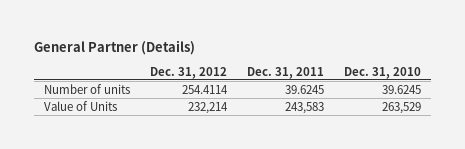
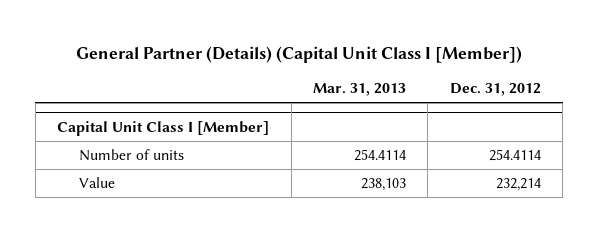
[33,39,195,55] General Partner (Details) -> [76,46,523,64] General Partner (Details) (Capital Unit Class I [Member])
[246,66,324,79] Dec. 31, 2011 -> none
[343,66,421,79] Dec. 31, 2010 -> none
none -> [313,83,407,97] Mar. 31, 2013
none -> [57,120,270,136] Capital Unit Class I [Member]
[43,100,117,111] Value of Units -> [78,176,115,188] Value

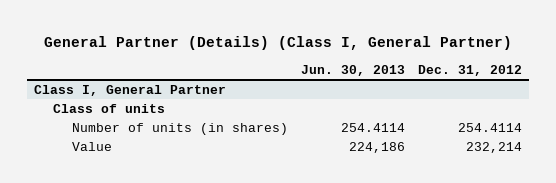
[76,46,523,64] General Partner (Details) (Capital Unit Class I [Member]) -> [43,36,512,51] General Partner (Details) (Class I, General Partner)
[313,83,407,97] Mar. 31, 2013 -> none
none -> [300,64,405,76] Jun. 30, 2013
[57,120,270,136] Capital Unit Class I [Member] -> none
none -> [33,84,226,96] Class I, General Partner
none -> [52,103,165,113] Class of units
[78,148,184,161] Number of units -> [71,122,288,135] Number of units (in shares)

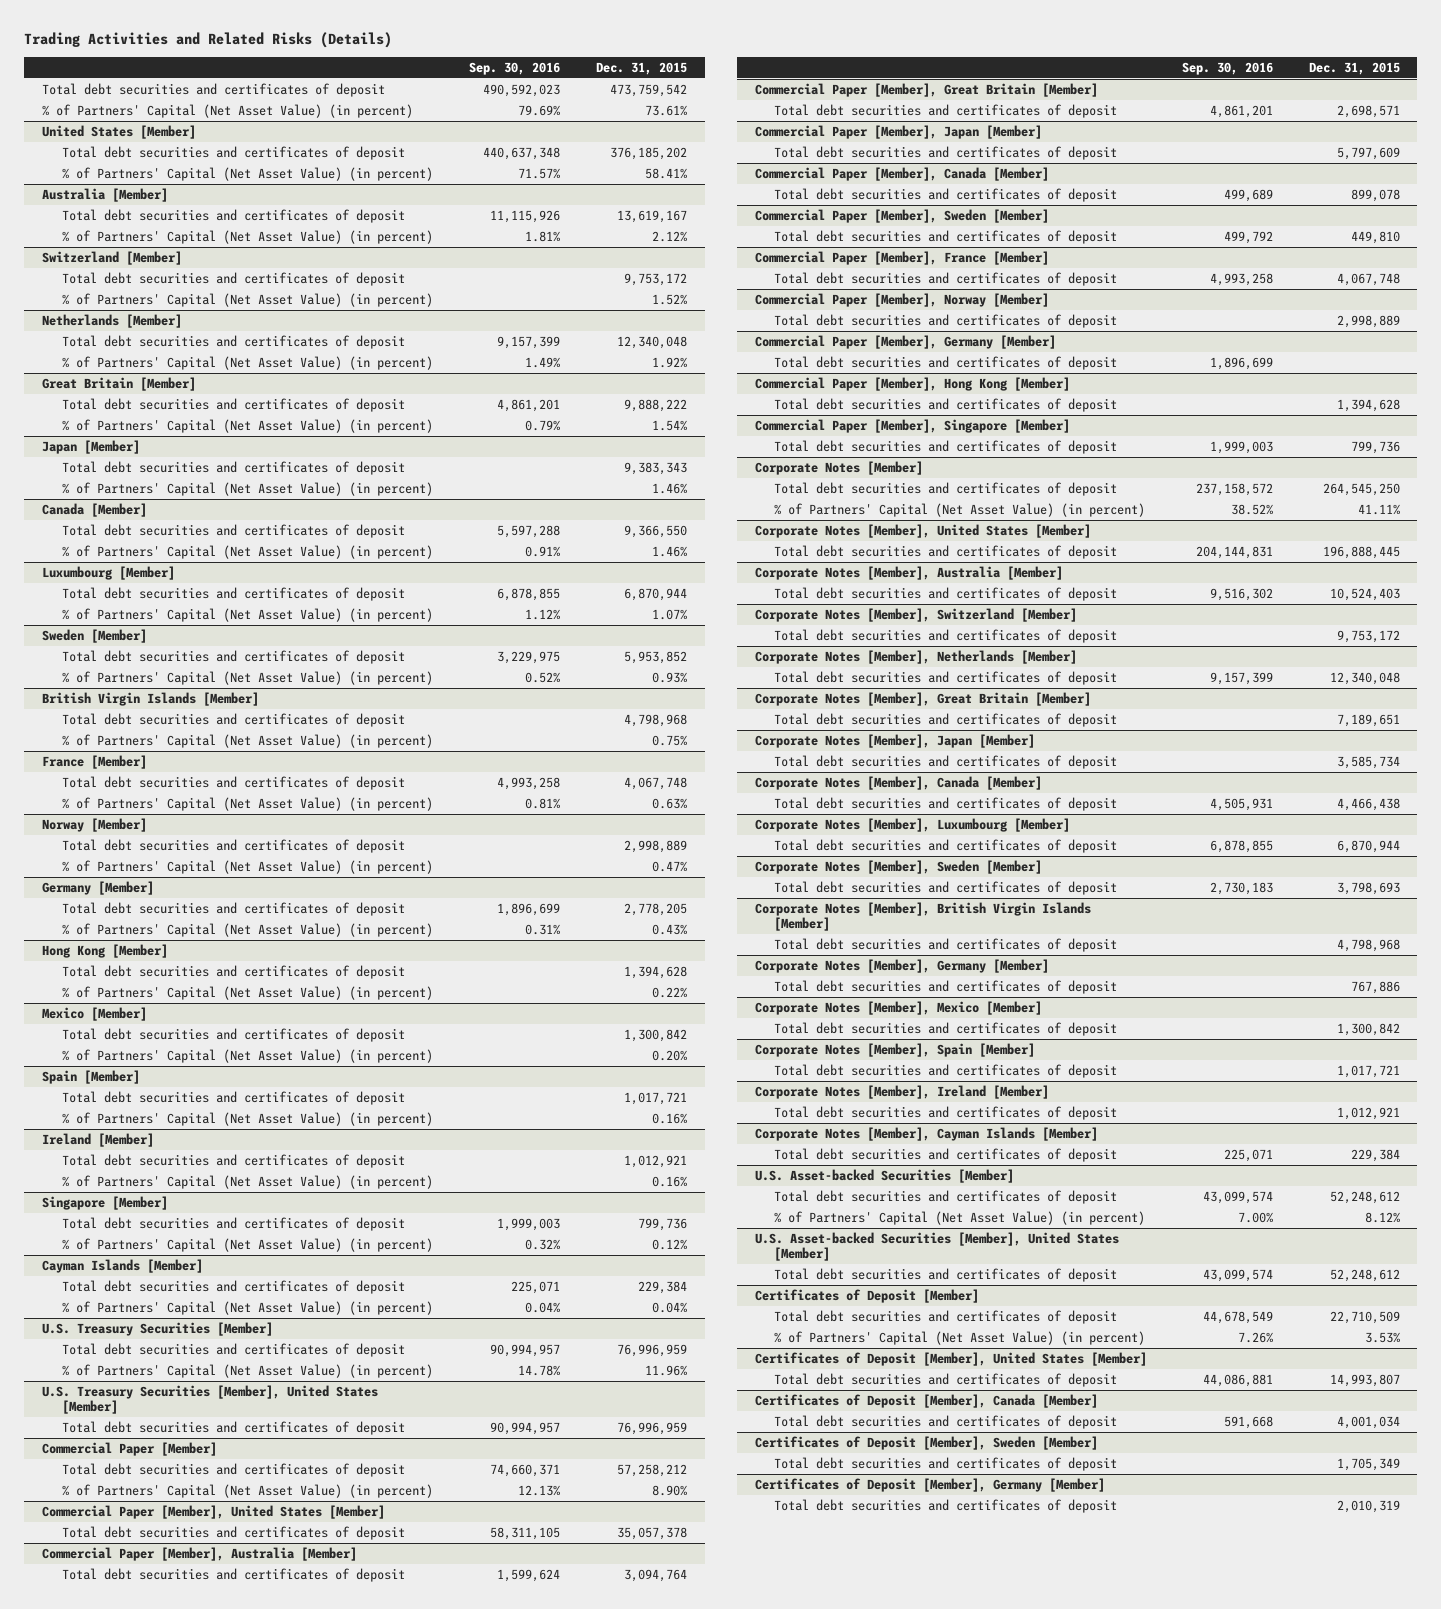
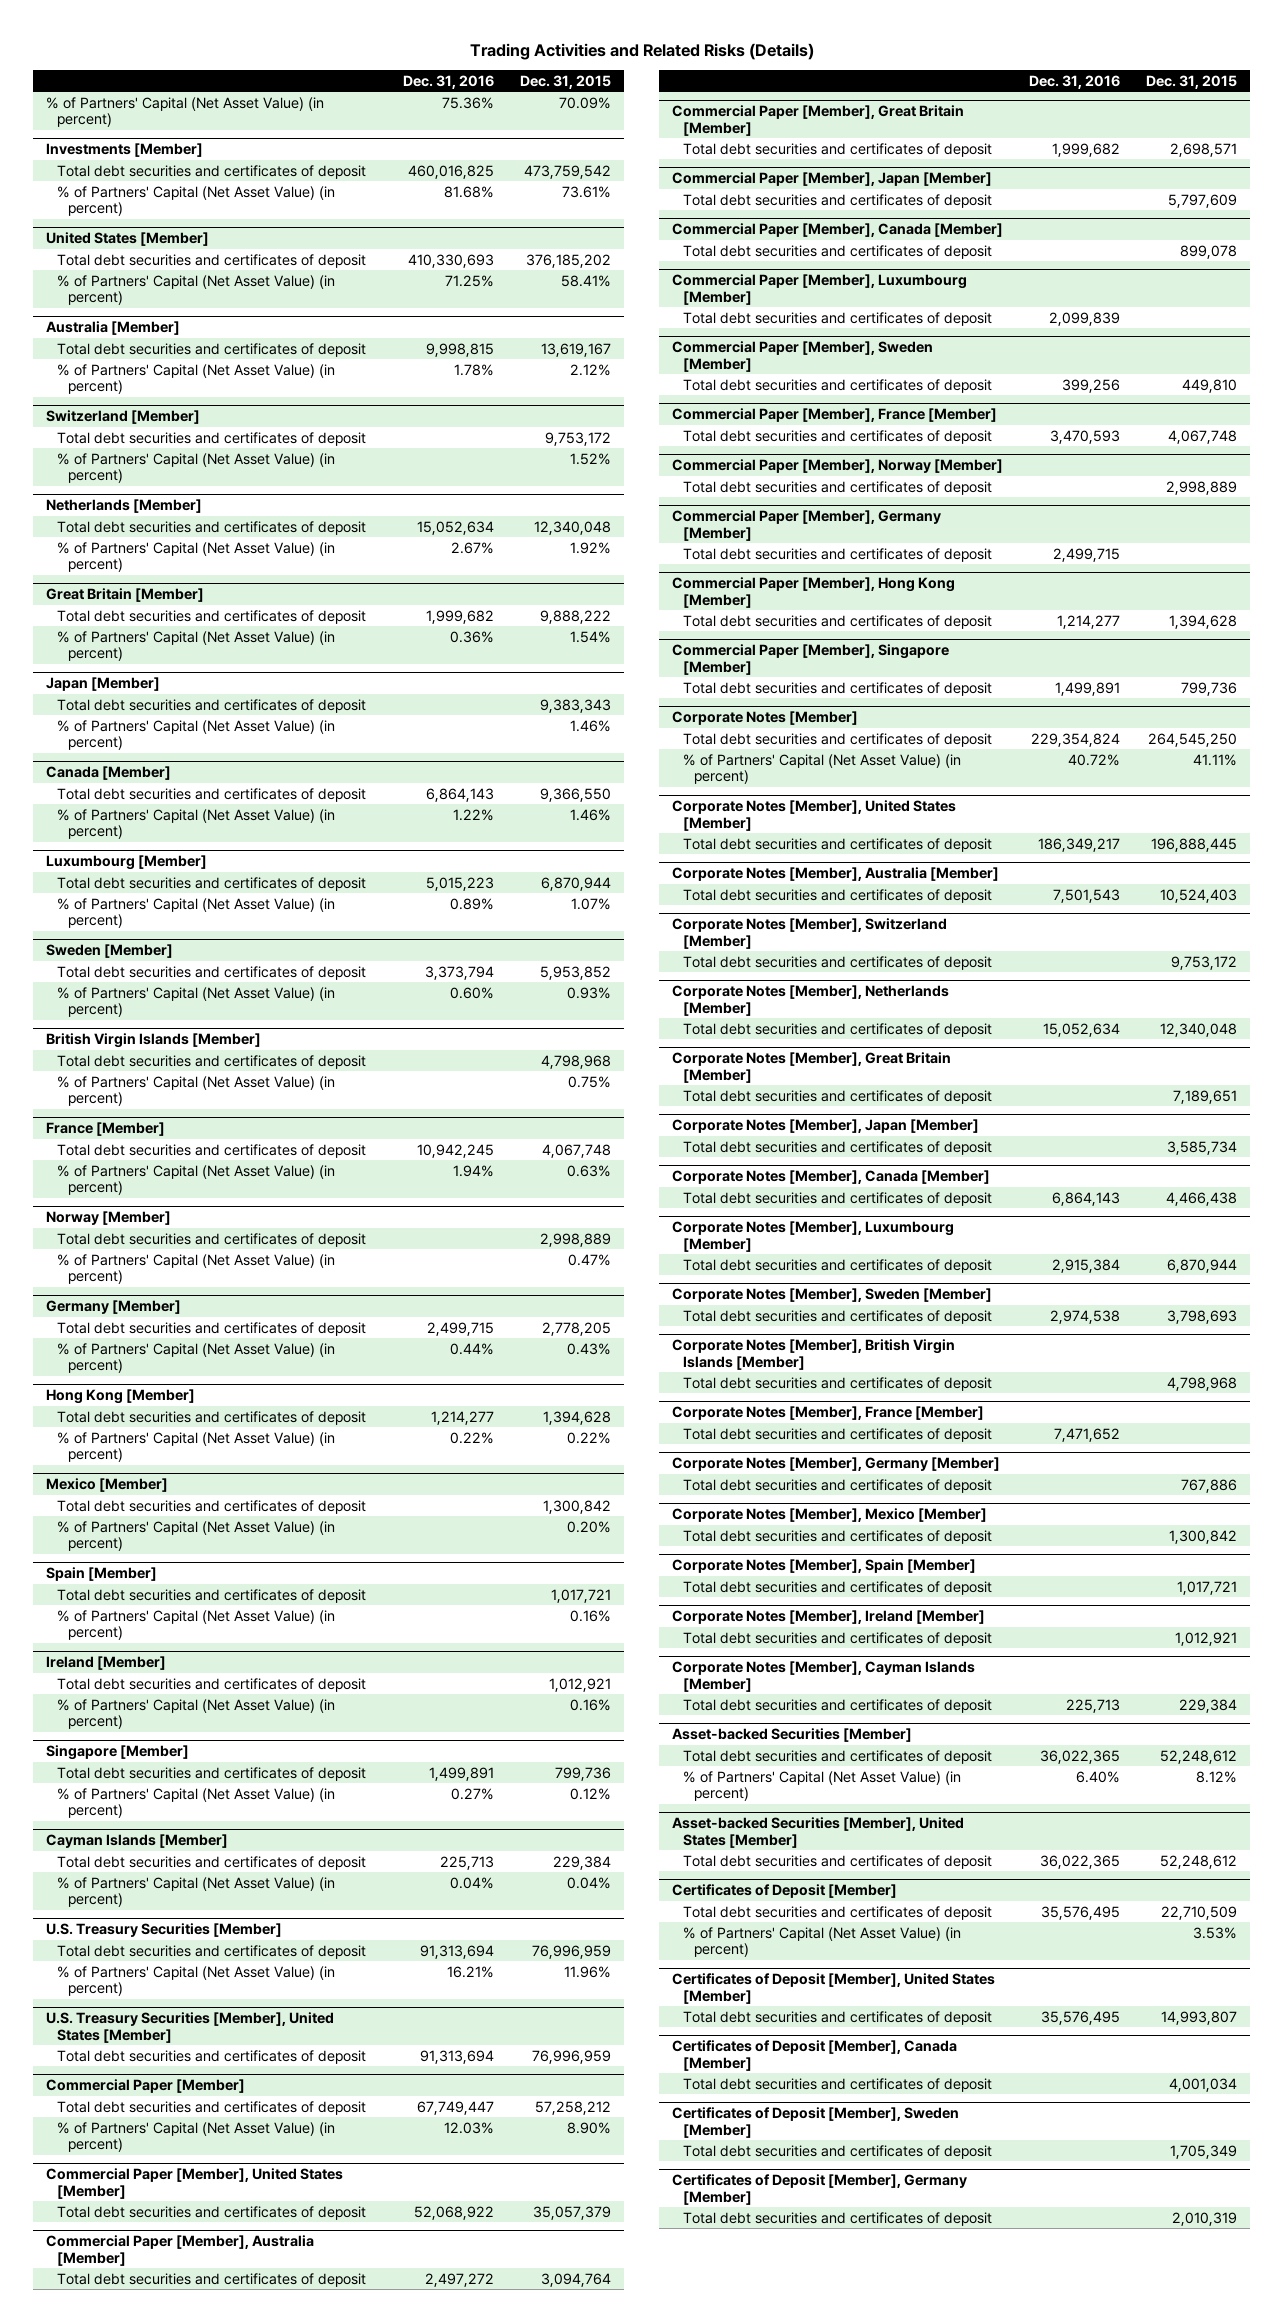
[469,61,561,75] Sep. 30, 2016 -> none
none -> [403,74,495,89] Dec. 31, 2016
none -> [46,96,325,128] % of Partners' Capital (Net Asset Value) (in percent)
none -> [46,143,204,158] Investments [Member]
[616,1527,687,1541] 35,057,378 -> [532,2205,611,2220] 35,057,379
none -> [672,274,968,305] Commercial Paper [Member], Luxumbourg [Member]
none -> [683,311,993,326] Total debt securities and certificates of deposit
none -> [672,1406,985,1421] Corporate Notes [Member], France [Member]
none -> [683,1427,993,1442] Total debt securities and certificates of deposit
[754,1169,1014,1184] U.S. Asset-backed Securities [Member] -> [672,1728,913,1743] Asset-backed Securities [Member]
[754,1232,1119,1262] U.S. Asset-backed Securities [Member], United States [Member] -> [672,1817,965,1848] Asset-backed Securities [Member], United States [Member]

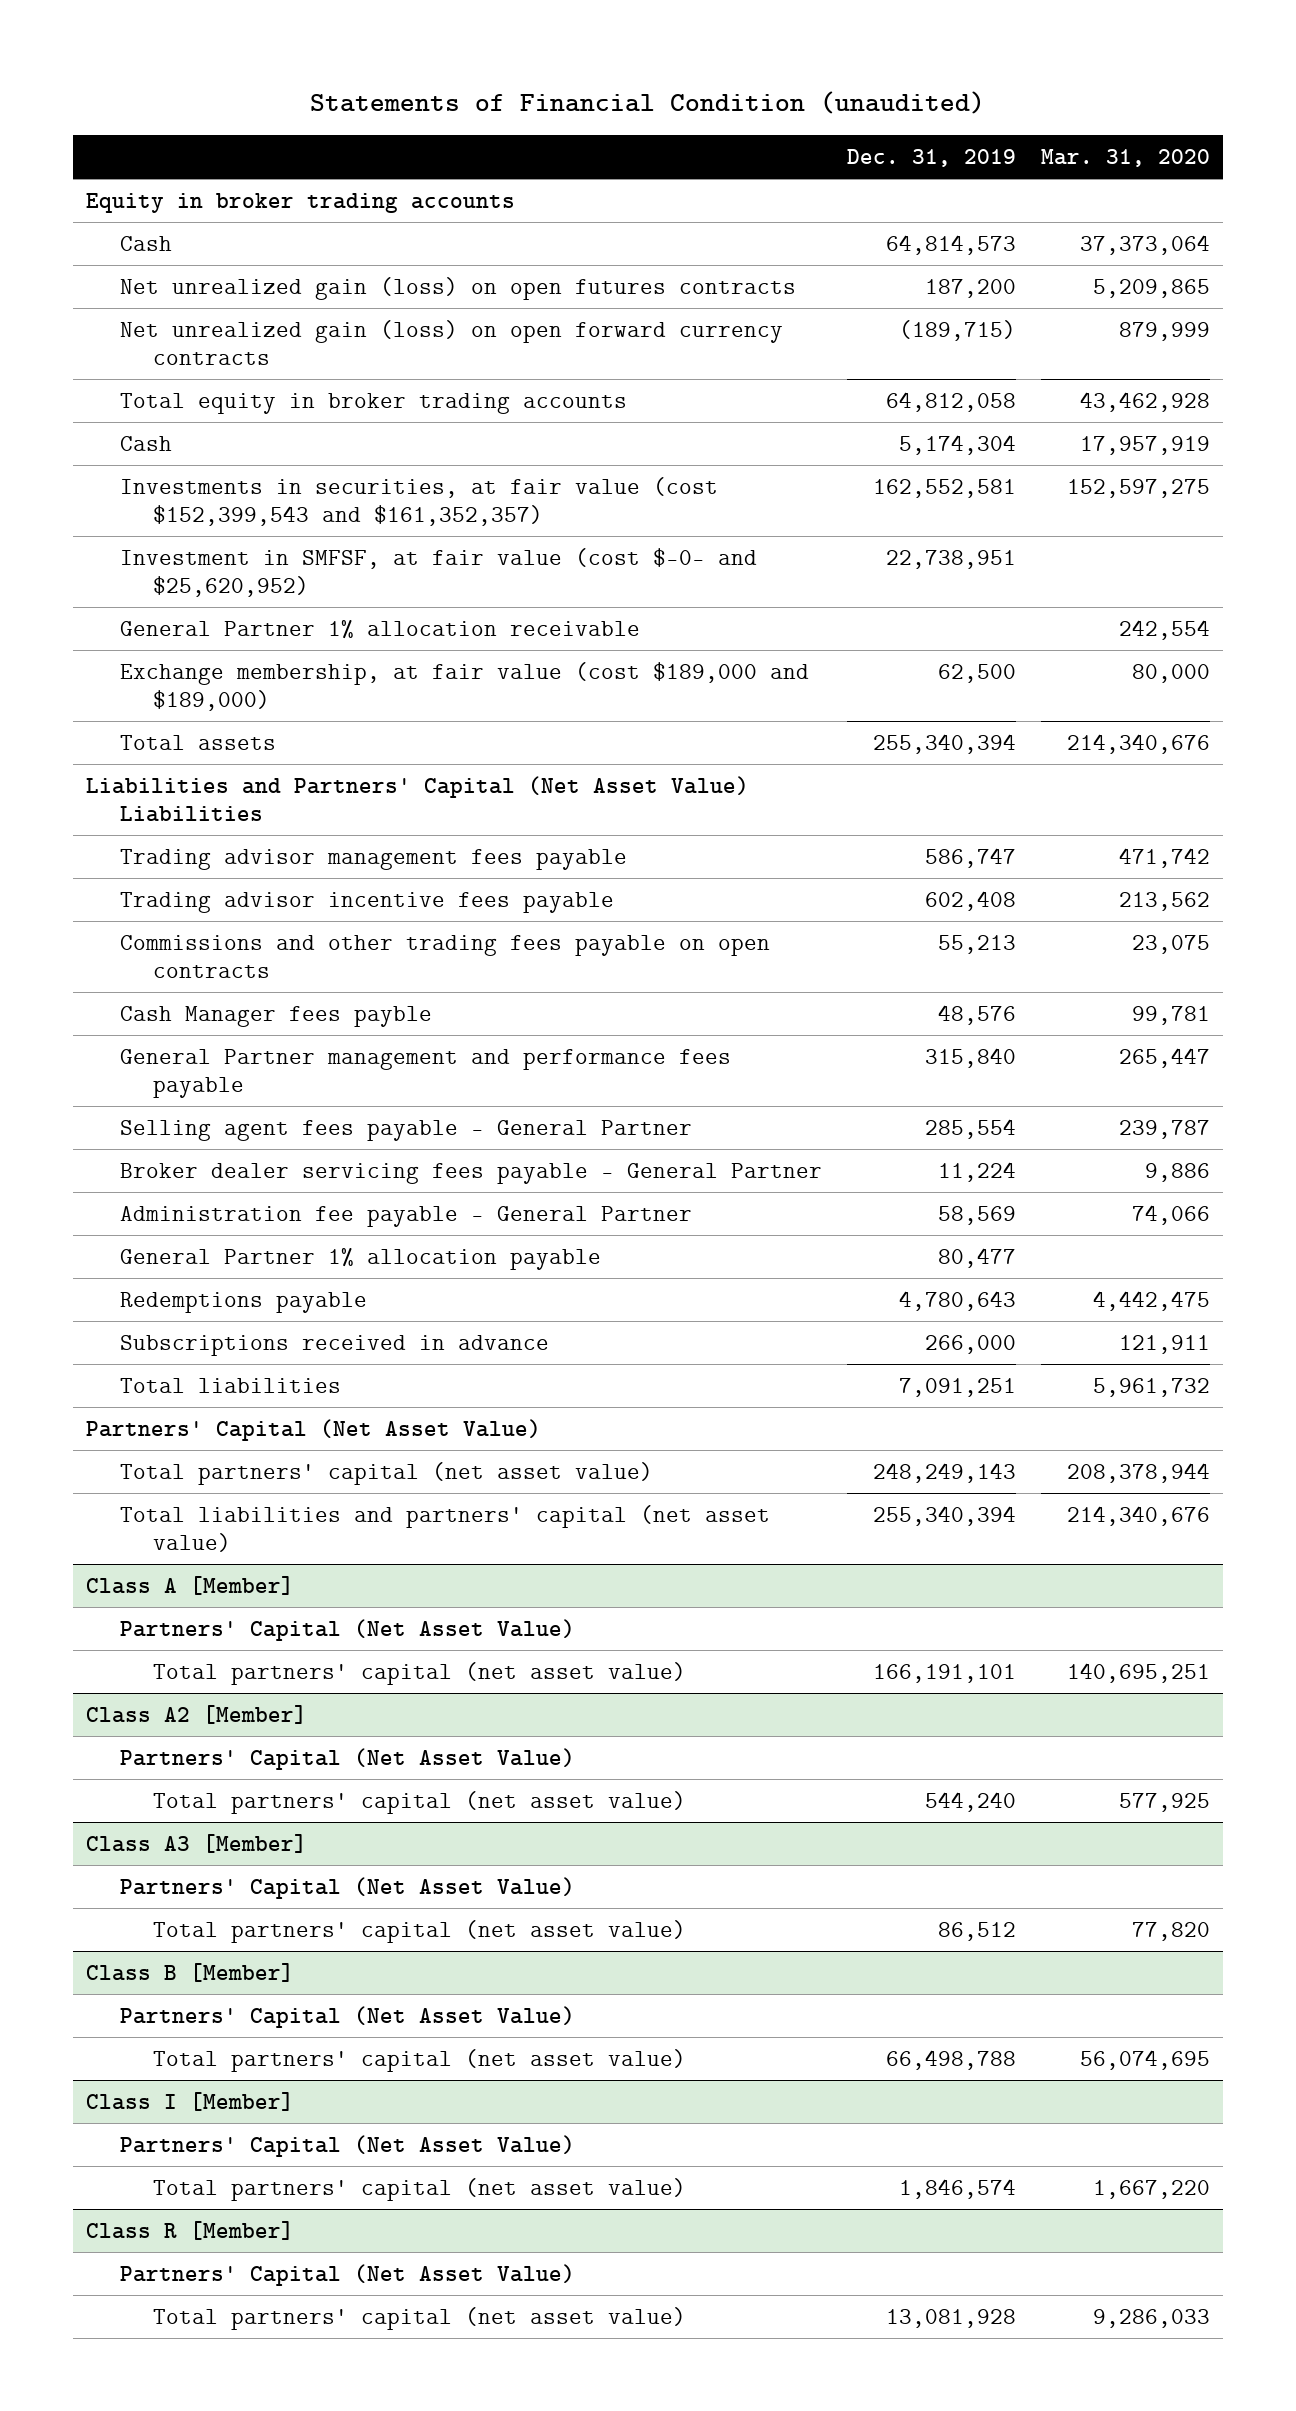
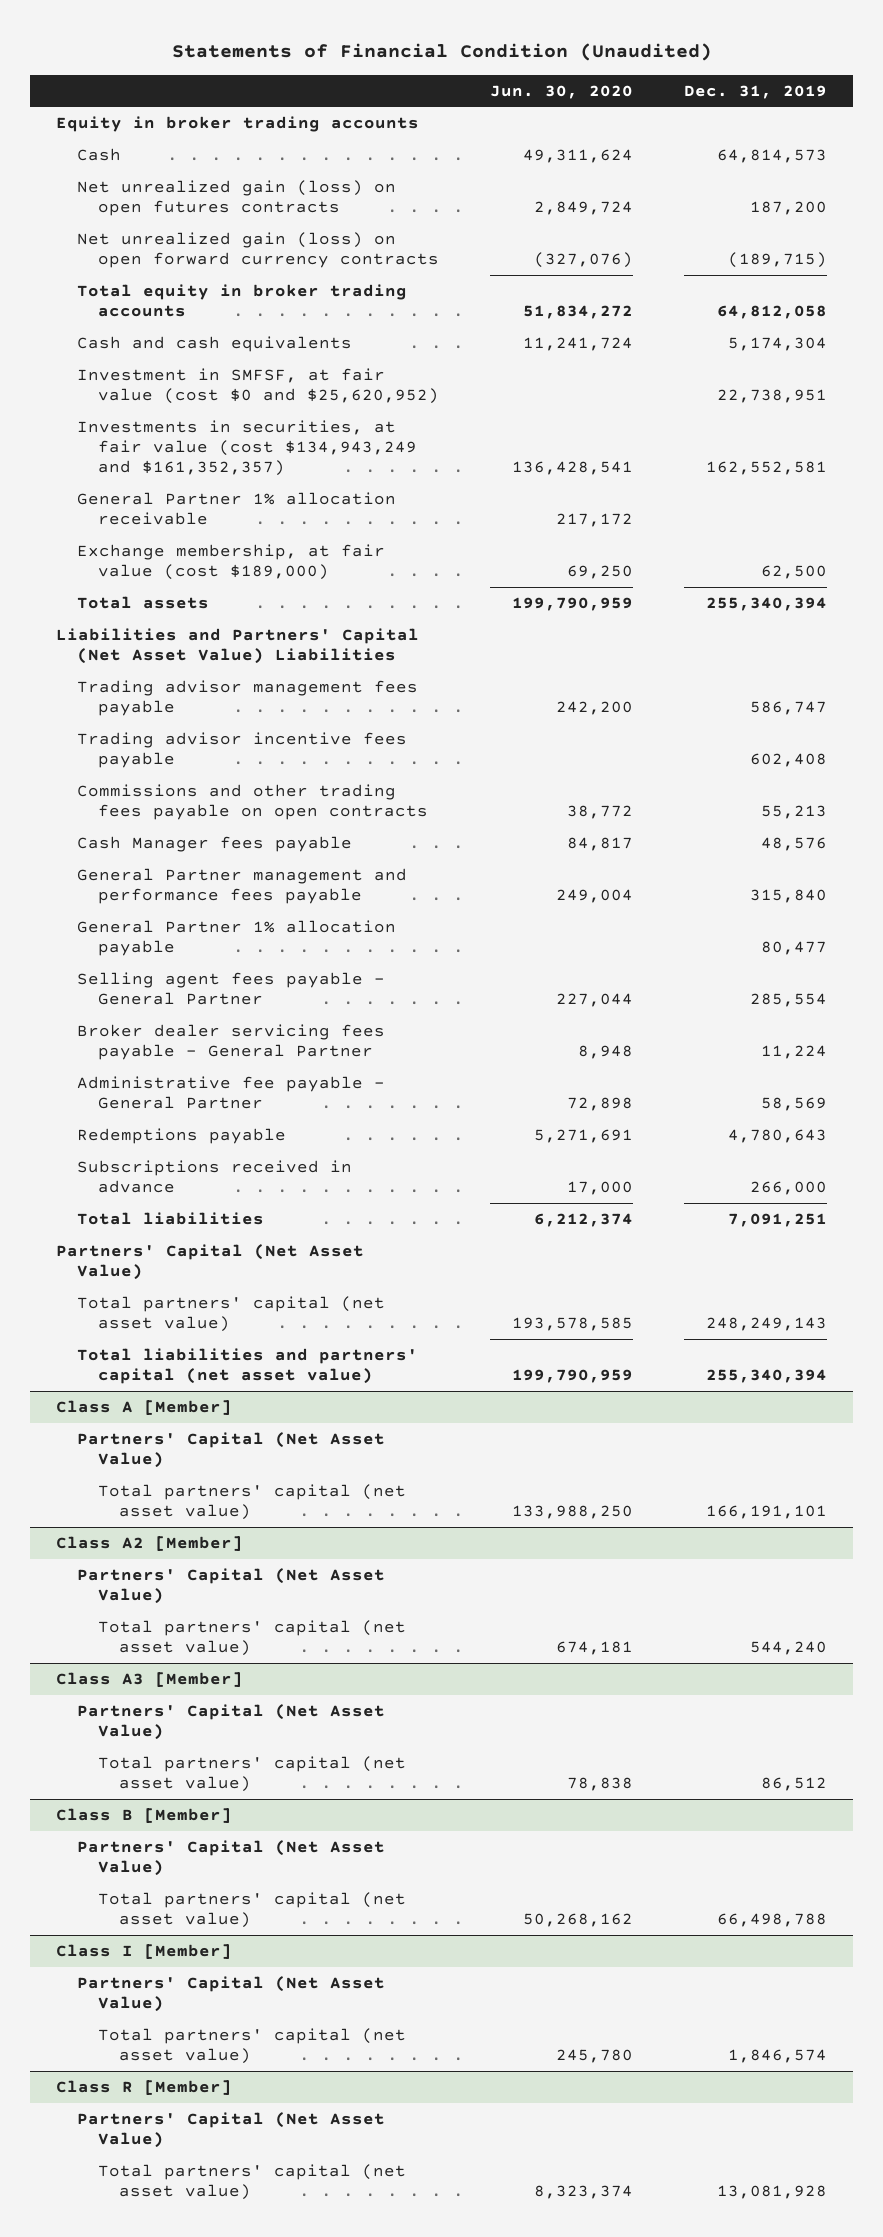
[310,90,986,114] Statements of Financial Condition (unaudited) -> [171,43,712,62] Statements of Financial Condition (Unaudited)
[1041,148,1211,167] Mar. 31, 2020 -> none
none -> [489,84,633,99] Jun. 30, 2020
[119,435,172,451] Cash -> [76,335,352,352] Cash and cash equivalents
[119,476,718,526] Investments in securities, at fair value (cost $152,399,543 and $161,352,357) -> [76,367,439,405] Investment in SMFSF, at fair value (cost $0 and $25,620,952)
[872,478,1016,498] 162,552,581 -> [717,389,828,404] 22,738,951
[119,547,757,597] Investment in SMFSF, at fair value (cost $-0- and $25,620,952) -> [76,419,417,477] Investments in securities, at fair value (cost $134,943,249 and $161,352,357)
[885,549,1016,569] 22,738,951 -> [706,461,828,476] 162,552,581
[119,661,809,711] Exchange membership, at fair value (cost $189,000 and $189,000) -> [76,543,385,581] Exchange membership, at fair value (cost $189,000)
[119,1005,432,1027] Cash Manager fees payble -> [76,835,352,852] Cash Manager fees payable
[119,1247,601,1270] General Partner 1% allocation payable -> [76,919,396,957] General Partner 1% allocation payable
[119,1205,692,1227] Administration fee payable - General Partner -> [76,1075,385,1110] Administrative fee payable - General Partner

